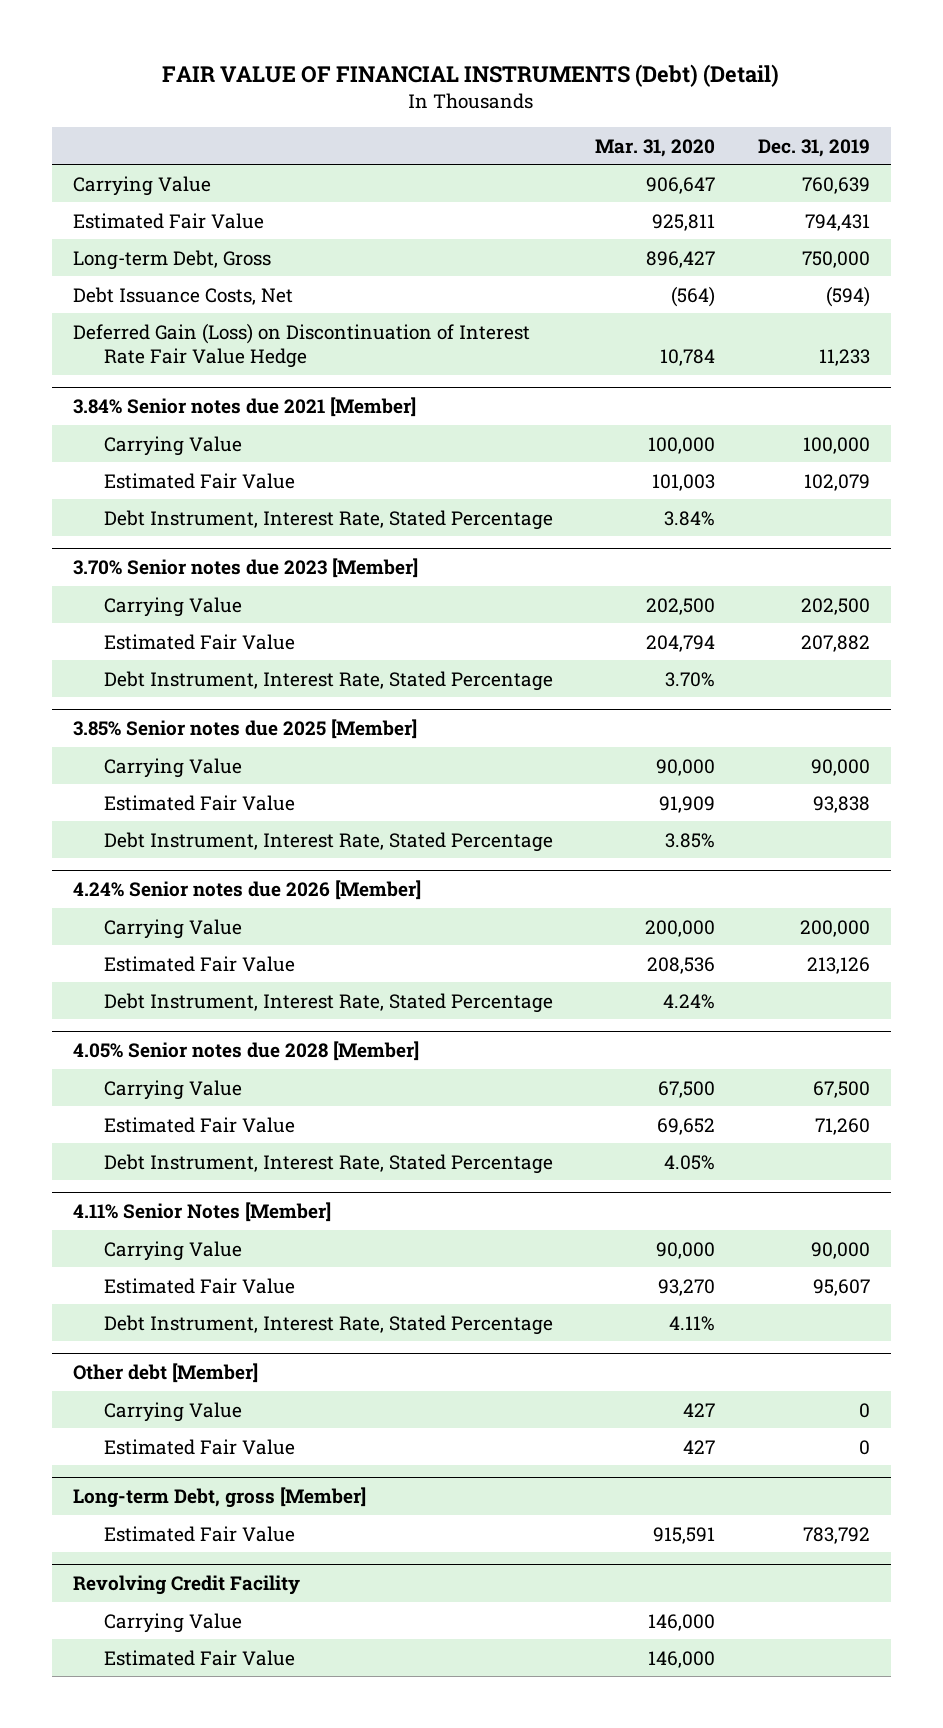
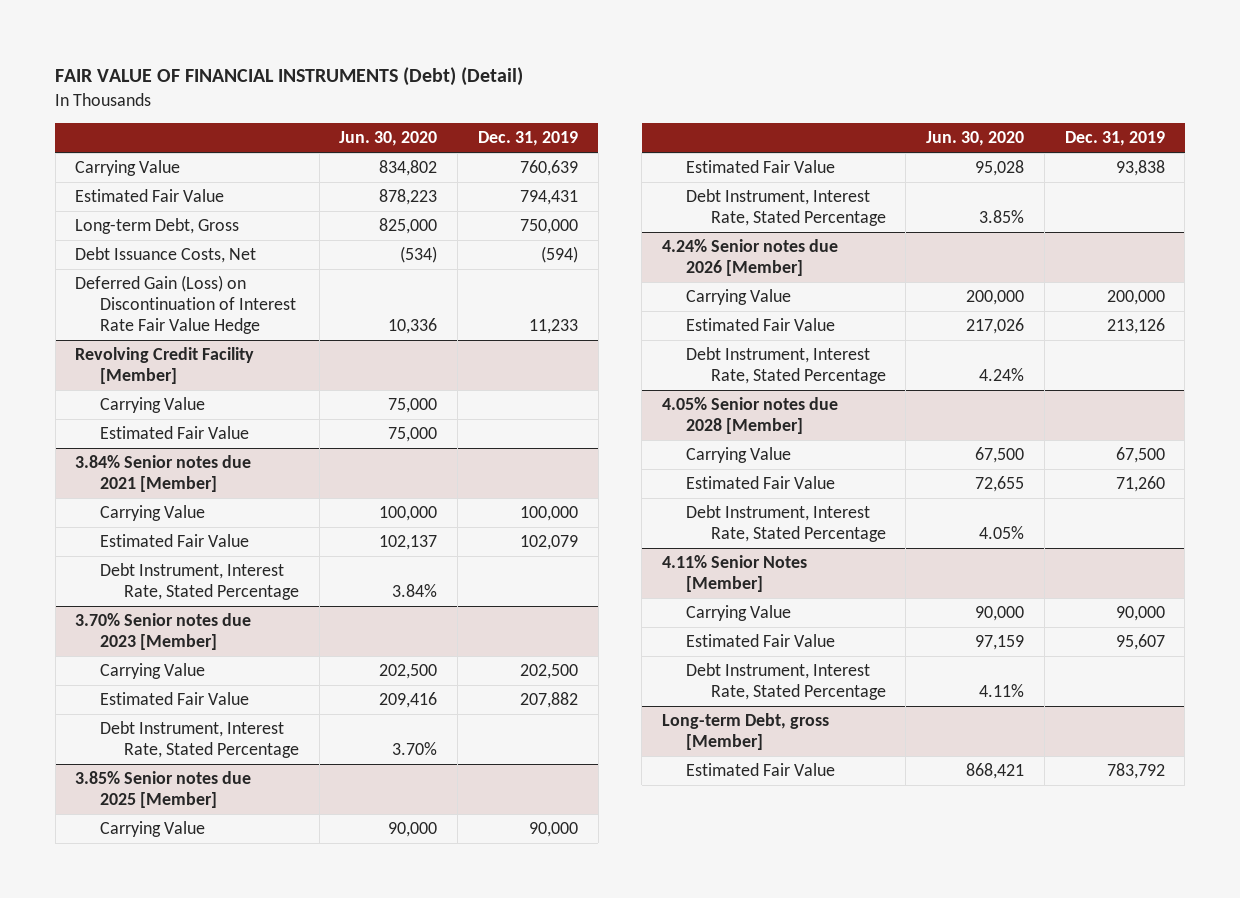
[595,138,716,157] Mar. 31, 2020 -> none
none -> [339,131,438,147] Jun. 30, 2020
none -> [75,347,255,385] Revolving Credit Facility [Member]
none -> [99,397,205,414] Carrying Value
none -> [99,426,249,440] Estimated Fair Value
[73,1362,259,1383] Other debt [Member] -> none
[103,1401,242,1422] Carrying Value -> none
[103,1438,295,1455] Estimated Fair Value -> none
[73,1574,301,1595] Revolving Credit Facility -> none
[103,1612,242,1633] Carrying Value -> none
[103,1649,295,1666] Estimated Fair Value -> none

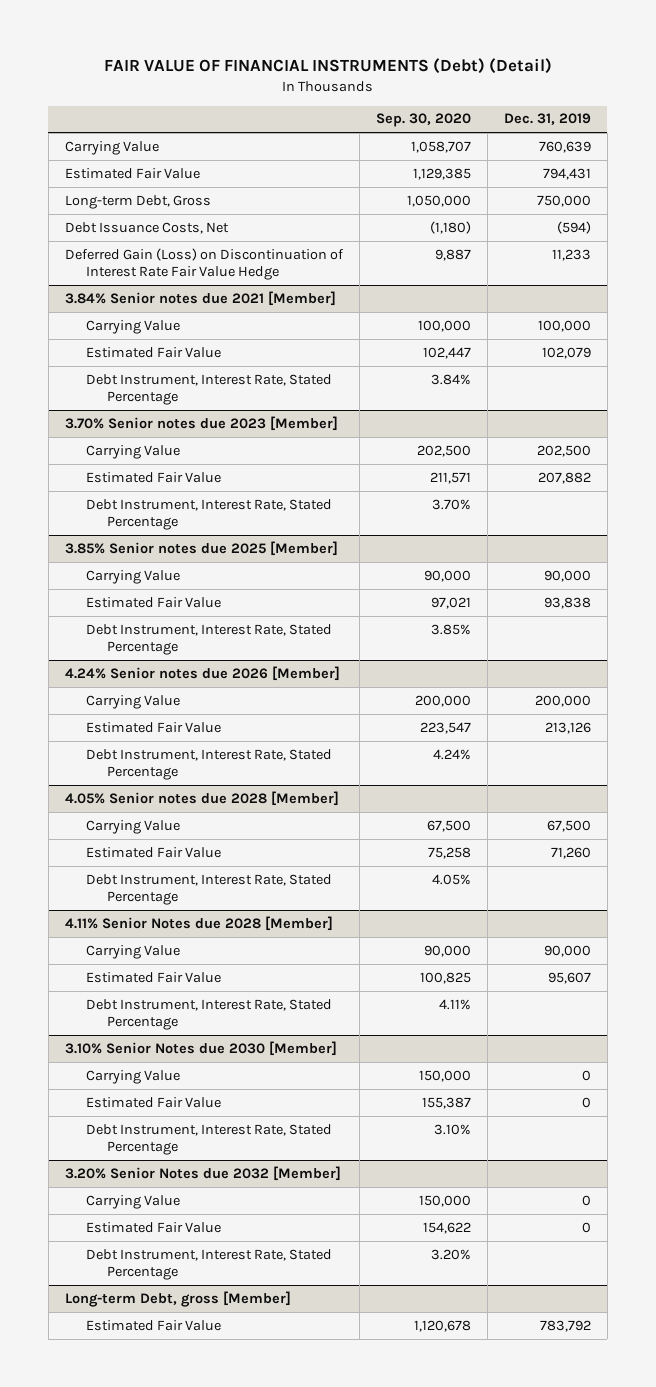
[339,131,438,147] Jun. 30, 2020 -> none
none -> [375,113,471,128] Sep. 30, 2020
[75,347,255,385] Revolving Credit Facility [Member] -> none
[99,397,205,414] Carrying Value -> none
[99,426,249,440] Estimated Fair Value -> none
[662,555,808,593] 4.11% Senior Notes [Member] -> [64,915,333,931] 4.11% Senior Notes due 2028 [Member]
none -> [64,1040,337,1056] 3.10% Senior Notes due 2030 [Member]
none -> [85,1069,180,1084] Carrying Value
none -> [85,1096,221,1108] Estimated Fair Value
none -> [85,1123,332,1155] Debt Instrument, Interest Rate, Stated Percentage
none -> [64,1165,341,1181] 3.20% Senior Notes due 2032 [Member]
none -> [85,1194,180,1209] Carrying Value
none -> [85,1221,221,1233] Estimated Fair Value
none -> [85,1248,332,1280] Debt Instrument, Interest Rate, Stated Percentage

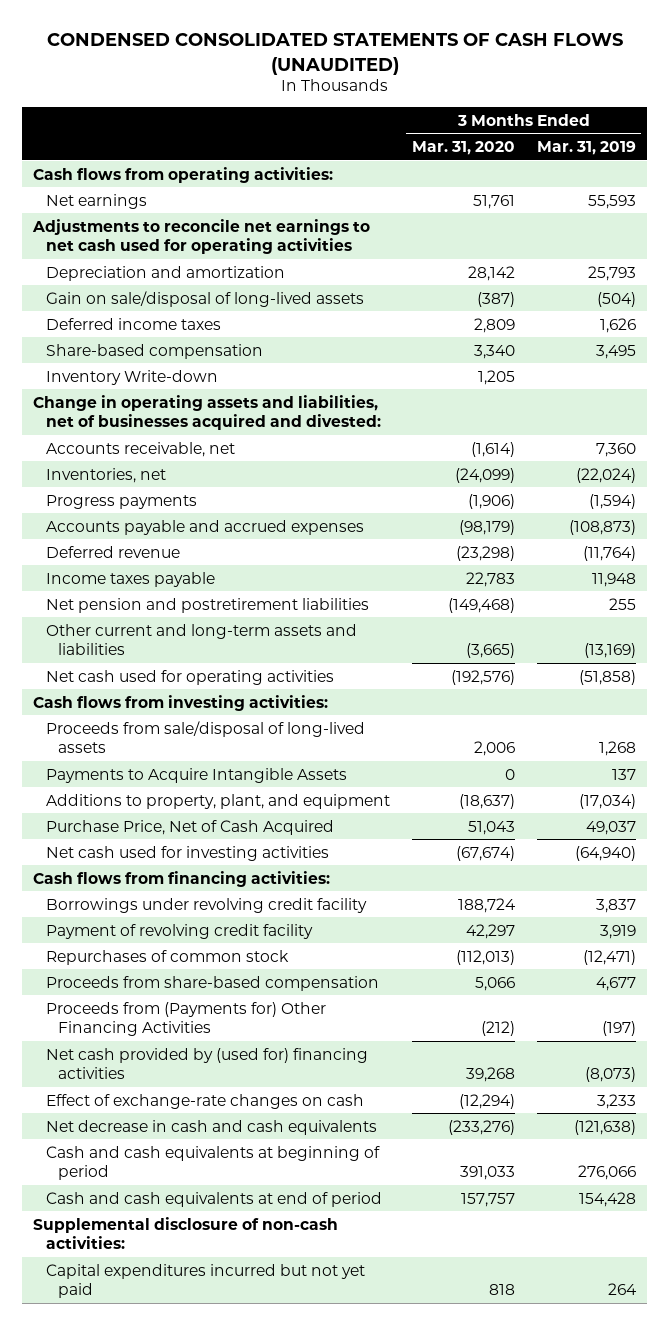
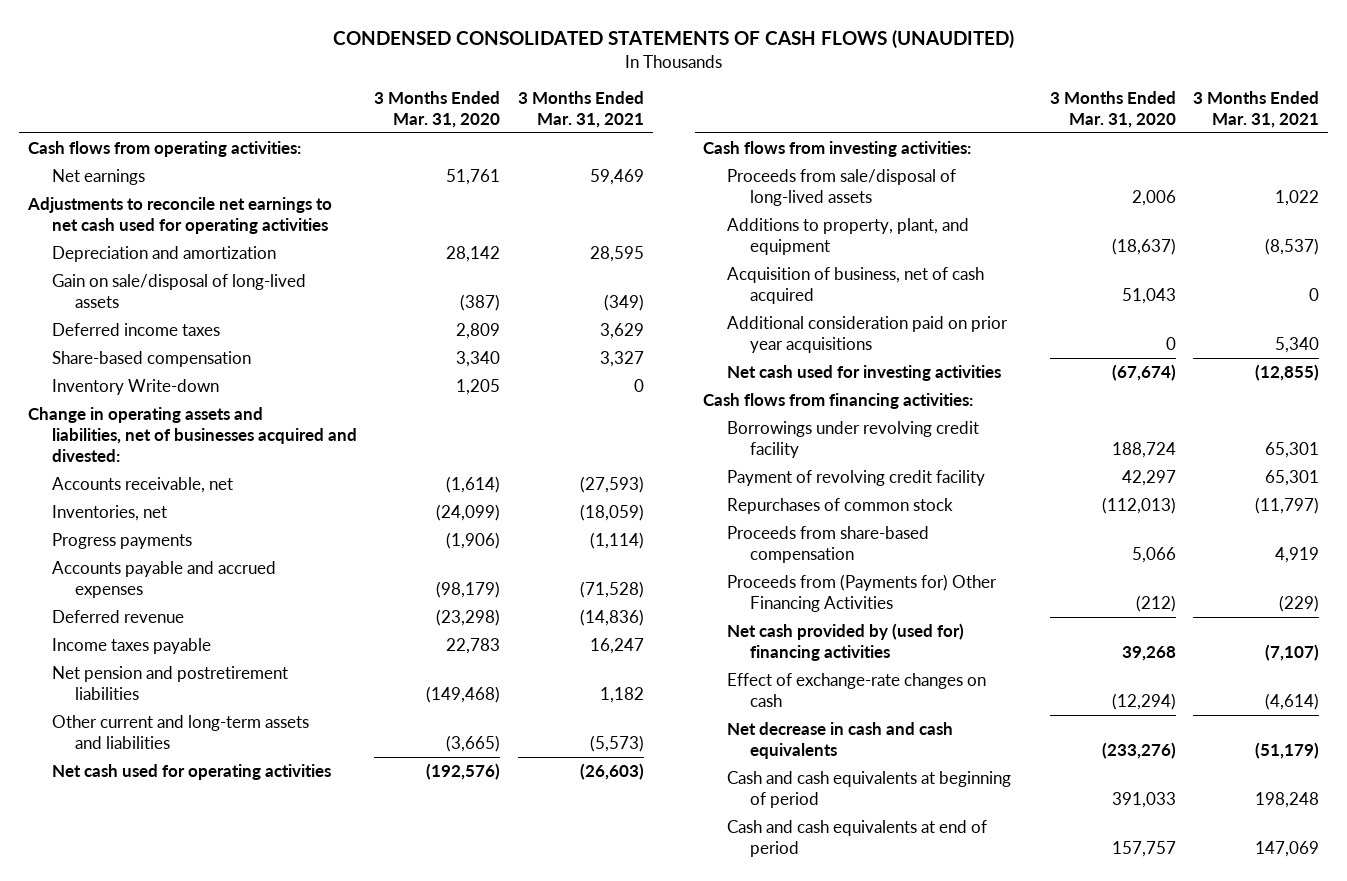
[536,140,636,155] Mar. 31, 2019 -> none
none -> [517,91,644,129] 3 Months Ended Mar. 31, 2021
[45,767,347,783] Payments to Acquire Intangible Assets -> none
[45,819,334,835] Purchase Price, Net of Cash Acquired -> [726,266,984,304] Acquisition of business, net of cash acquired
none -> [726,315,1008,353] Additional consideration paid on prior year acquisitions
[33,1216,339,1249] Supplemental disclosure of non-cash activities: -> none
[45,1263,365,1298] Capital expenditures incurred but not yet paid -> none

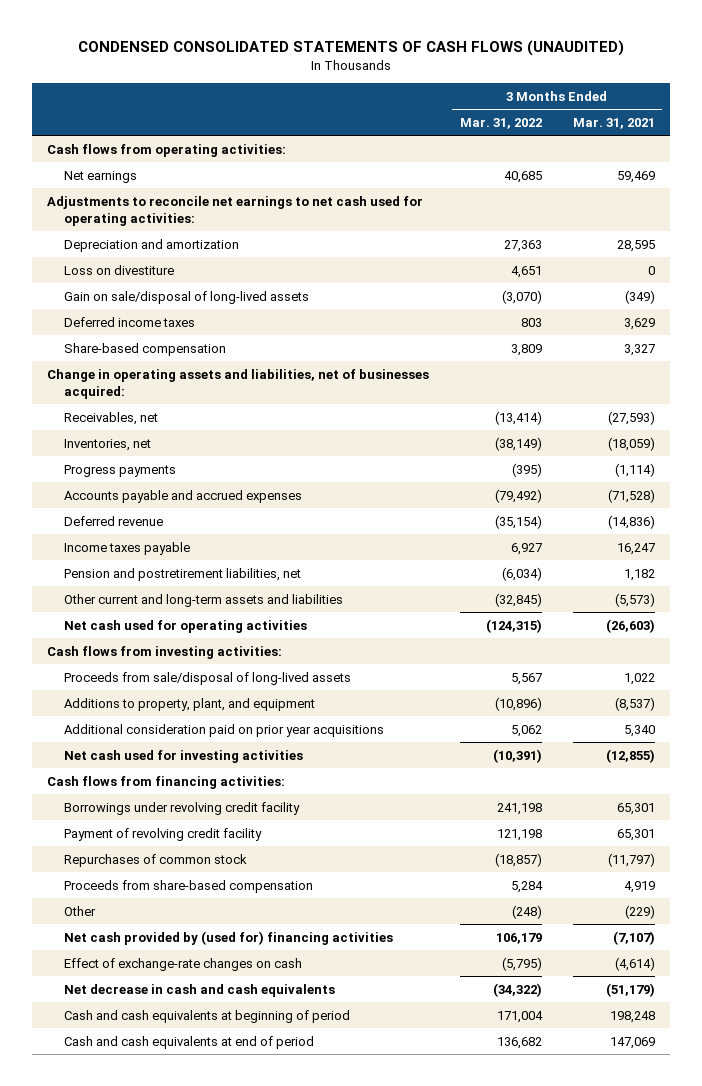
[374,91,501,129] 3 Months Ended Mar. 31, 2020 -> none
none -> [460,117,543,129] Mar. 31, 2022
[26,196,332,234] Adjustments to reconcile net earnings to net cash used for operating activities -> [47,195,424,226] Adjustments to reconcile net earnings to net cash used for operating activities:
none -> [64,264,175,275] Loss on divestiture
[51,378,219,395] Inventory Write-down -> none
[27,406,357,462] Change in operating assets and liabilities, net of businesses acquired and divested: -> [47,368,430,399] Change in operating assets and liabilities, net of businesses acquired:
[51,476,233,493] Accounts receivable, net -> [64,411,159,425] Receivables, net
[51,665,288,700] Net pension and postretirement liabilities -> [64,567,302,581] Pension and postretirement liabilities, net
[726,266,984,304] Acquisition of business, net of cash acquired -> none
[726,573,997,612] Proceeds from (Payments for) Other Financing Activities -> [64,905,97,916] Other

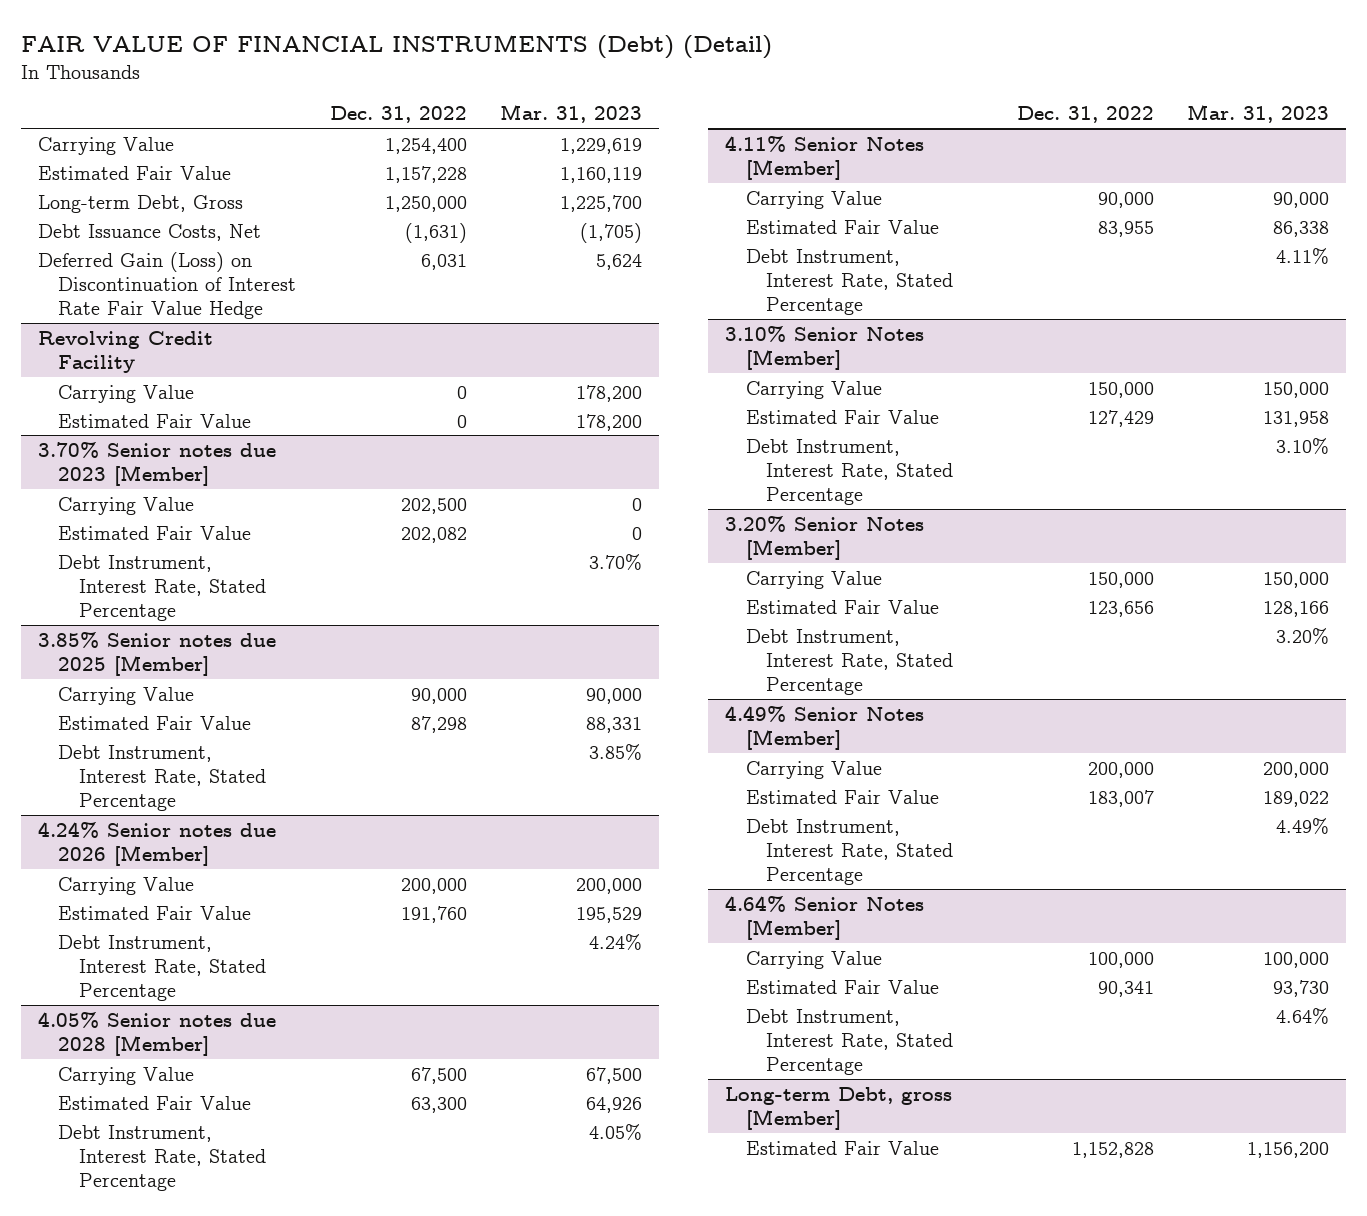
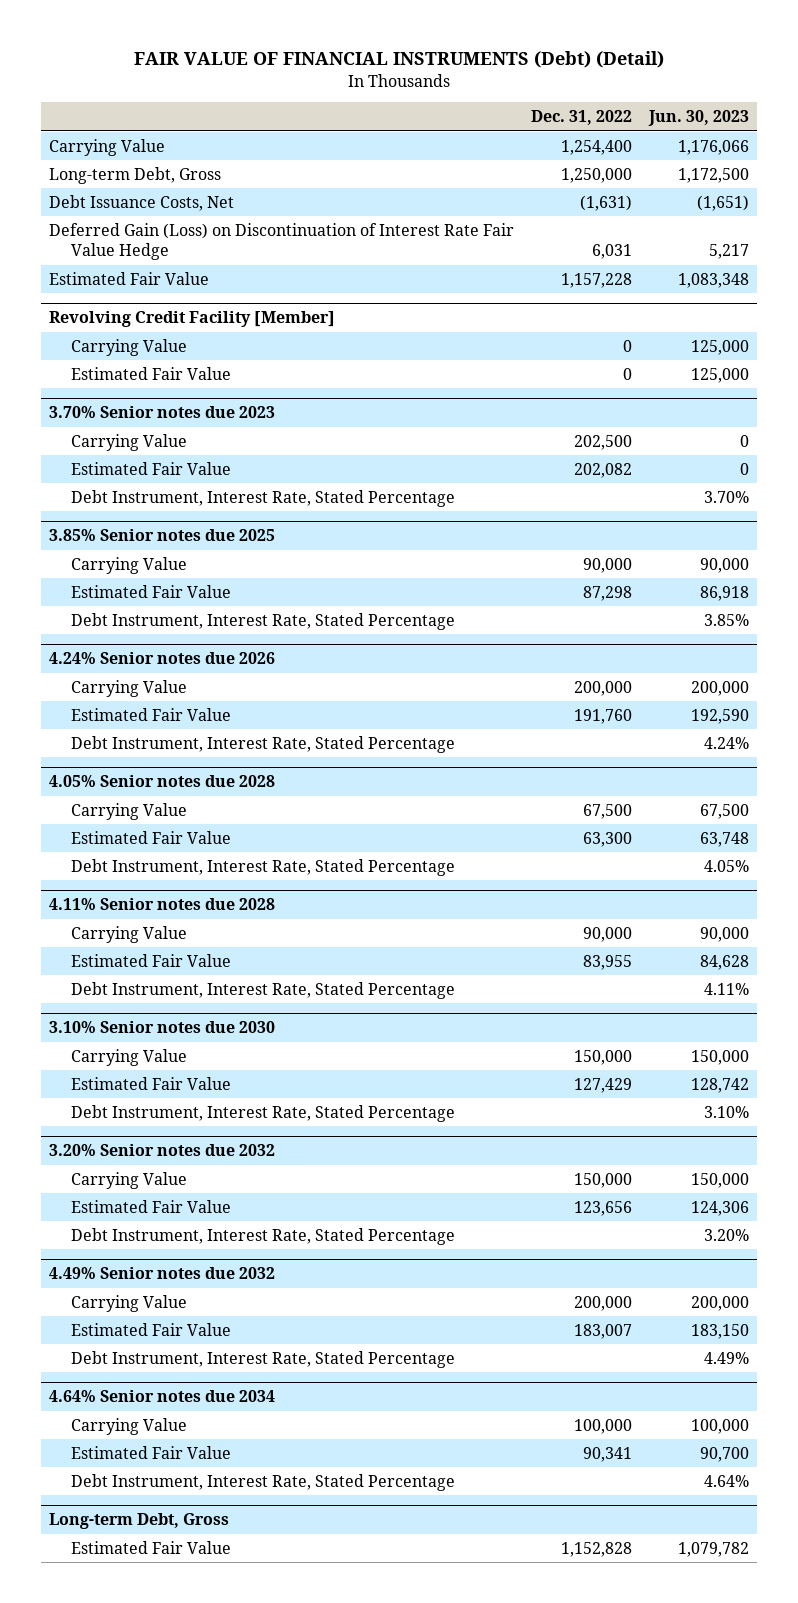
[499,104,642,124] Mar. 31, 2023 -> none
none -> [647,110,749,127] Jun. 30, 2023
[37,165,231,180] Estimated Fair Value -> [49,271,210,285] Estimated Fair Value
[37,330,213,373] Revolving Credit Facility -> [49,311,336,328] Revolving Credit Facility [Member]
[37,441,276,486] 3.70% Senior notes due 2023 [Member] -> [49,406,276,419] 3.70% Senior notes due 2023
[37,631,276,676] 3.85% Senior notes due 2025 [Member] -> [49,529,276,542] 3.85% Senior notes due 2025
[37,821,276,866] 4.24% Senior notes due 2026 [Member] -> [49,652,276,665] 4.24% Senior notes due 2026
[37,1011,276,1056] 4.05% Senior notes due 2028 [Member] -> [49,775,276,788] 4.05% Senior notes due 2028
[725,135,925,180] 4.11% Senior Notes [Member] -> [49,898,276,911] 4.11% Senior notes due 2028
[725,325,925,370] 3.10% Senior Notes [Member] -> [49,1021,276,1034] 3.10% Senior notes due 2030
[725,515,925,560] 3.20% Senior Notes [Member] -> [49,1144,276,1157] 3.20% Senior notes due 2032
[725,705,925,750] 4.49% Senior Notes [Member] -> [49,1267,276,1280] 4.49% Senior notes due 2032
[725,895,925,940] 4.64% Senior Notes [Member] -> [49,1390,276,1403] 4.64% Senior notes due 2034
[725,1086,953,1130] Long-term Debt, gross [Member] -> [49,1513,230,1530] Long-term Debt, Gross

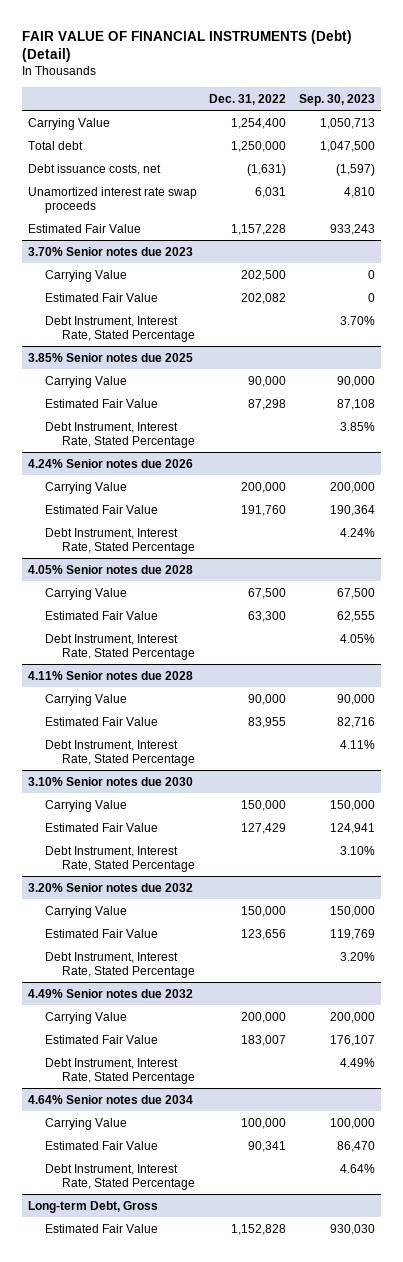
[647,110,749,127] Jun. 30, 2023 -> none
none -> [298,93,375,106] Sep. 30, 2023
[49,166,222,184] Long-term Debt, Gross -> [28,140,84,150] Total debt
[49,194,235,211] Debt Issuance Costs, Net -> [28,163,162,175] Debt issuance costs, net
[49,222,515,261] Deferred Gain (Loss) on Discontinuation of Interest Rate Fair Value Hedge -> [28,186,198,213] Unamortized interest rate swap proceeds
[49,311,336,328] Revolving Credit Facility [Member] -> none
[70,338,187,356] Carrying Value -> none
[70,366,231,380] Estimated Fair Value -> none

